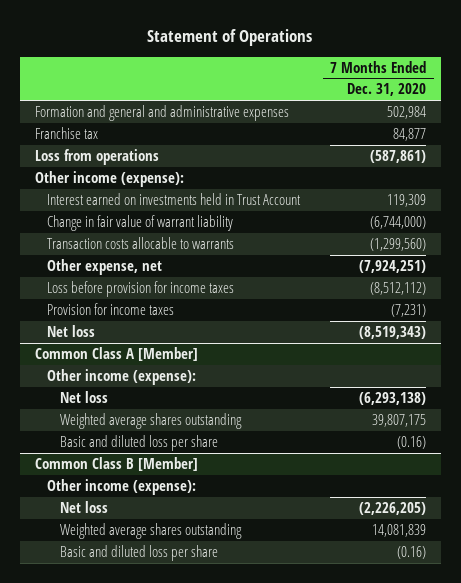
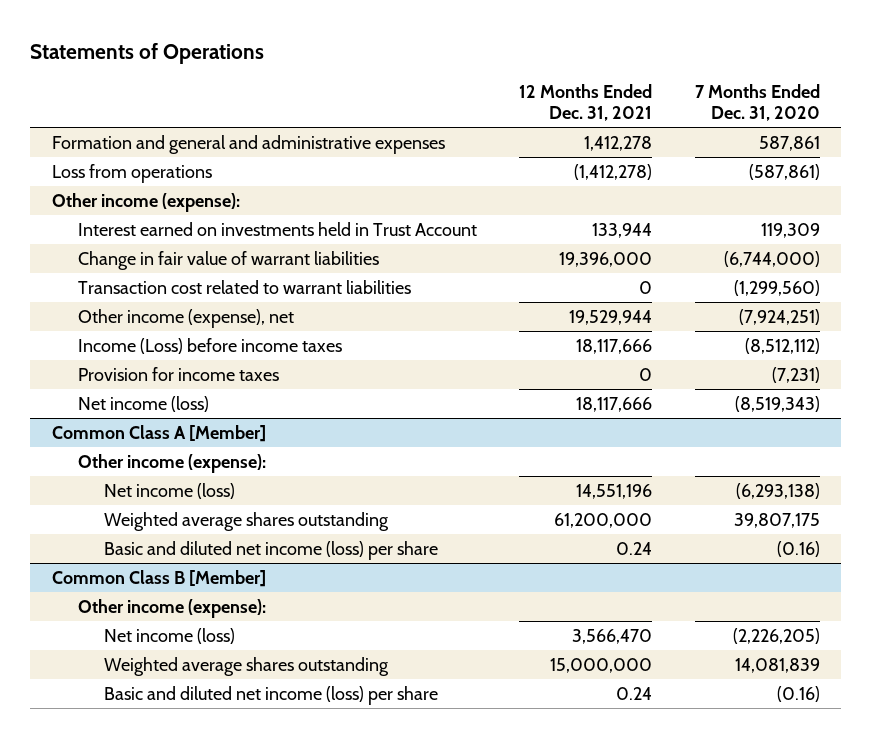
[147,29,313,47] Statement of Operations -> [30,42,265,64] Statements of Operations
none -> [519,83,653,122] 12 Months Ended Dec. 31, 2021
[34,126,98,139] Franchise tax -> none
[387,105,427,119] 502,984 -> [758,135,820,151] 587,861
[47,214,234,231] Change in fair value of warrant liability -> [77,250,379,270] Change in fair value of warrant liabilities
[47,236,235,249] Transaction costs allocable to warrants -> [77,279,411,294] Transaction cost related to warrant liabilities
[47,258,163,275] Other expense, net -> [77,308,294,328] Other income (expense), net
[47,280,235,297] Loss before provision for income taxes -> [77,337,342,354] Income (Loss) before income taxes
[47,324,96,337] Net loss -> [77,395,209,412] Net income (loss)
[59,390,108,403] Net loss -> [103,482,235,499] Net income (loss)
[59,434,218,451] Basic and diluted loss per share -> [103,540,438,560] Basic and diluted net income (loss) per share
[59,500,108,513] Net loss -> [103,627,235,644] Net income (loss)
[59,544,218,561] Basic and diluted loss per share -> [103,685,438,705] Basic and diluted net income (loss) per share

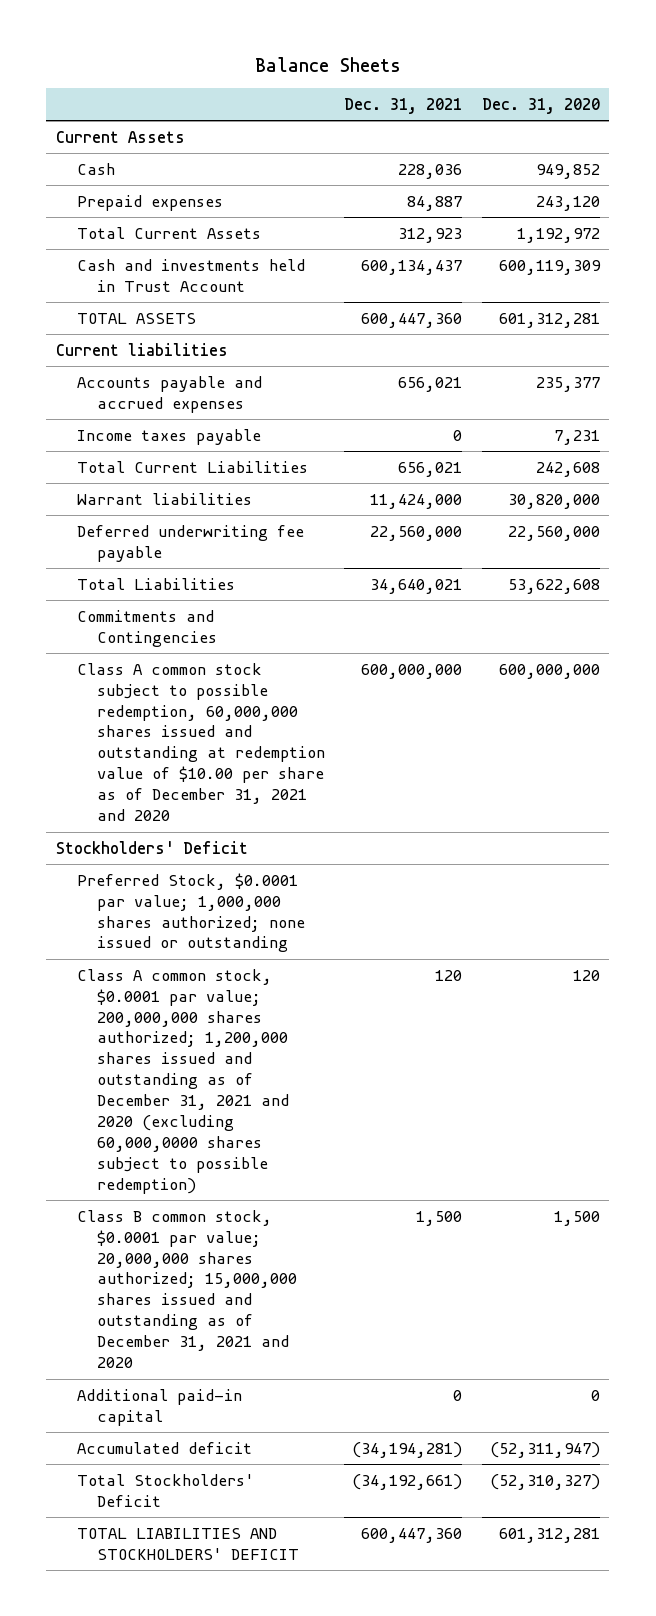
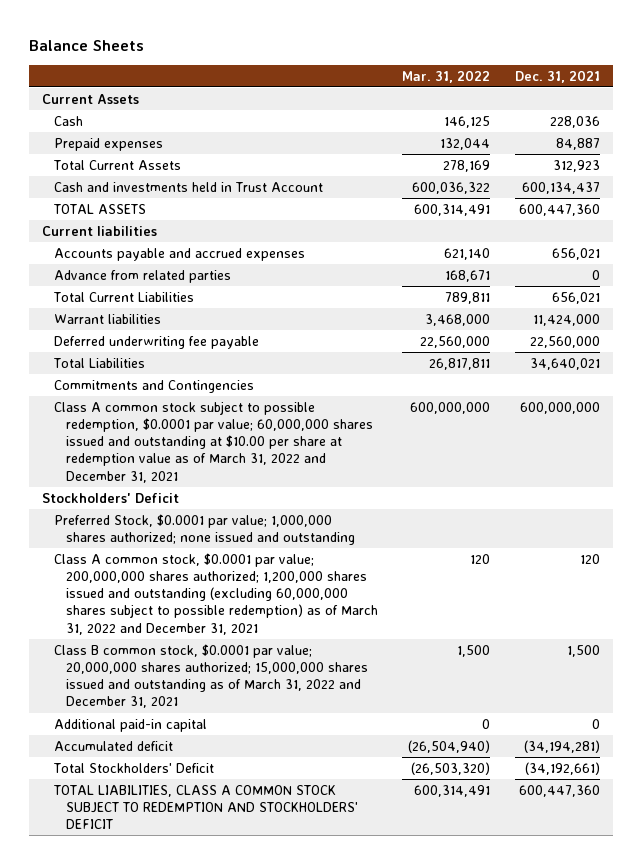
[481,97,600,114] Dec. 31, 2020 -> none
none -> [402,69,491,83] Mar. 31, 2022
[76,428,261,445] Income taxes payable -> none
none -> [53,269,231,283] Advance from related parties
[76,662,326,822] Class A common stock subject to possible redemption, 60,000,000 shares issued and outstanding at redemption value of $10.00 per share as of December 31, 2021 and 2020 -> [53,400,373,483] Class A common stock subject to possible redemption, $0.0001 par value; 60,000,000 shares issued and outstanding at $10.00 per share at redemption value as of March 31, 2022 and December 31, 2021
[76,872,306,953] Preferred Stock, $0.0001 par value; 1,000,000 shares authorized; none issued or outstanding -> [53,513,355,545] Preferred Stock, $0.0001 par value; 1,000,000 shares authorized; none issued and outstanding
[76,968,290,1195] Class A common stock, $0.0001 par value; 200,000,000 shares authorized; 1,200,000 shares issued and outstanding as of December 31, 2021 and 2020 (excluding 60,000,0000 shares subject to possible redemption) -> [53,552,378,635] Class A common stock, $0.0001 par value; 200,000,000 shares authorized; 1,200,000 shares issued and outstanding (excluding 60,000,000 shares subject to possible redemption) as of March 31, 2022 and December 31, 2021
[76,1209,298,1369] Class B common stock, $0.0001 par value; 20,000,000 shares authorized; 15,000,000 shares issued and outstanding as of December 31, 2021 and 2020 -> [53,643,368,709] Class B common stock, $0.0001 par value; 20,000,000 shares authorized; 15,000,000 shares issued and outstanding as of March 31, 2022 and December 31, 2021
[76,1527,300,1560] TOTAL LIABILITIES AND STOCKHOLDERS' DEFICIT -> [52,784,358,830] TOTAL LIABILITIES, CLASS A COMMON STOCK SUBJECT TO REDEMPTION AND STOCKHOLDERS' DEFICIT

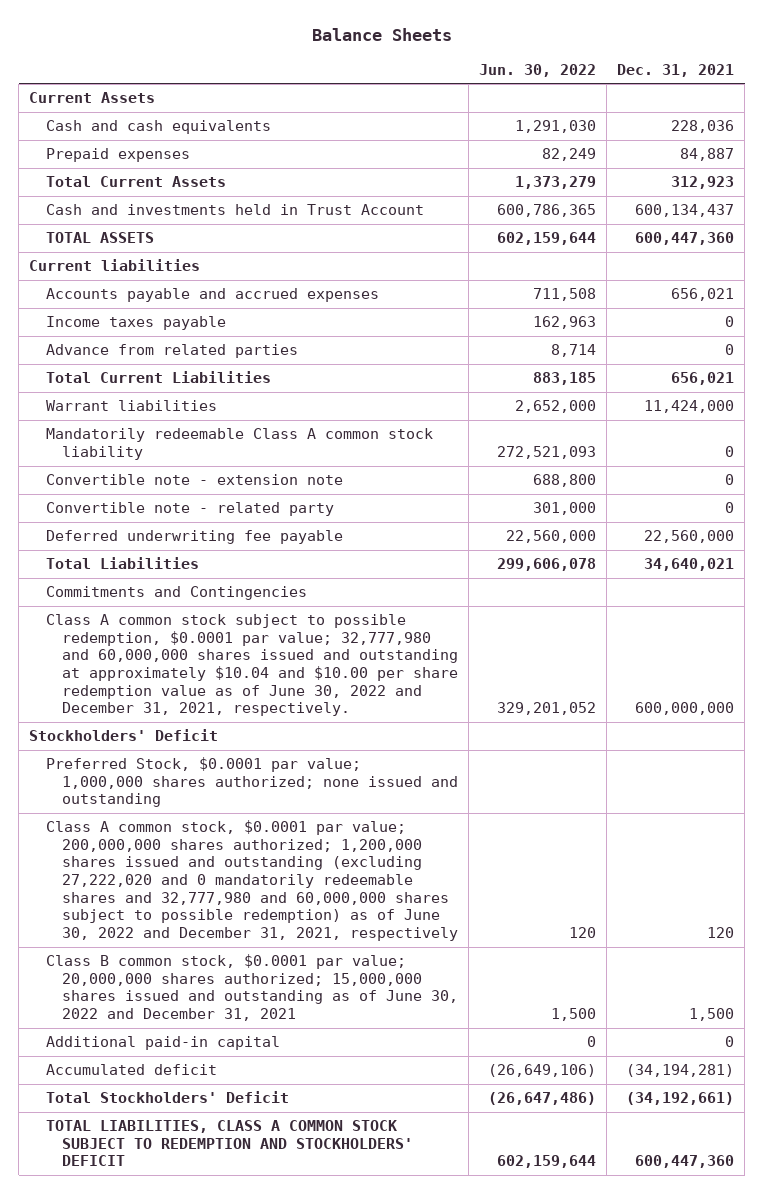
[402,69,491,83] Mar. 31, 2022 -> none
none -> [479,63,597,77] Jun. 30, 2022
[53,115,83,126] Cash -> [45,120,271,135] Cash and cash equivalents
none -> [45,316,226,331] Income taxes payable
none -> [45,428,433,460] Mandatorily redeemable Class A common stock liability
none -> [45,474,343,486] Convertible note - extension note
none -> [45,502,334,517] Convertible note - related party
[53,400,373,483] Class A common stock subject to possible redemption, $0.0001 par value; 60,000,000 shares issued and outstanding at $10.00 per share at redemption value as of March 31, 2022 and December 31, 2021 -> [45,614,459,717] Class A common stock subject to possible redemption, $0.0001 par value; 32,777,980 and 60,000,000 shares issued and outstanding at approximately $10.04 and $10.00 per share redemption value as of June 30, 2022 and December 31, 2021, respectively.
[53,552,378,635] Class A common stock, $0.0001 par value; 200,000,000 shares authorized; 1,200,000 shares issued and outstanding (excluding 60,000,000 shares subject to possible redemption) as of March 31, 2022 and December 31, 2021 -> [45,820,459,941] Class A common stock, $0.0001 par value; 200,000,000 shares authorized; 1,200,000 shares issued and outstanding (excluding 27,222,020 and 0 mandatorily redeemable shares and 32,777,980 and 60,000,000 shares subject to possible redemption) as of June 30, 2022 and December 31, 2021, respectively
[53,643,368,709] Class B common stock, $0.0001 par value; 20,000,000 shares authorized; 15,000,000 shares issued and outstanding as of March 31, 2022 and December 31, 2021 -> [45,954,459,1022] Class B common stock, $0.0001 par value; 20,000,000 shares authorized; 15,000,000 shares issued and outstanding as of June 30, 2022 and December 31, 2021

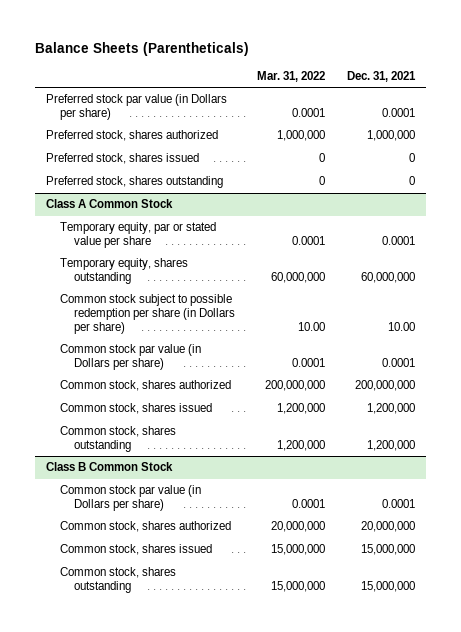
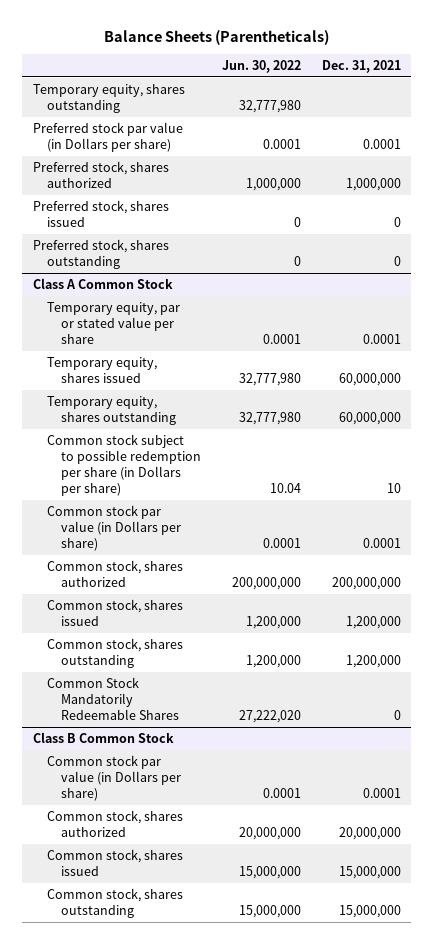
[257,70,326,82] Mar. 31, 2022 -> none
none -> [221,60,301,74] Jun. 30, 2022
none -> [32,83,185,114] Temporary equity, shares outstanding
none -> [46,356,157,384] Temporary equity, shares issued
[388,321,416,331] 10.00 -> [386,483,401,494] 10
none -> [46,676,179,721] Common Stock Mandatorily Redeemable Shares

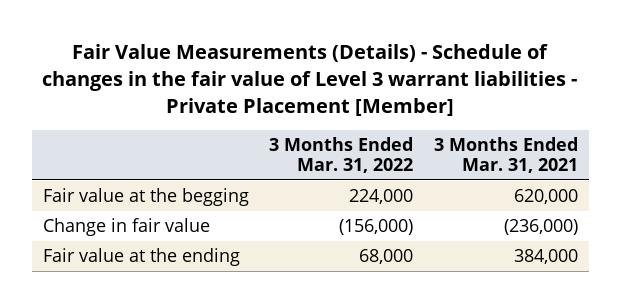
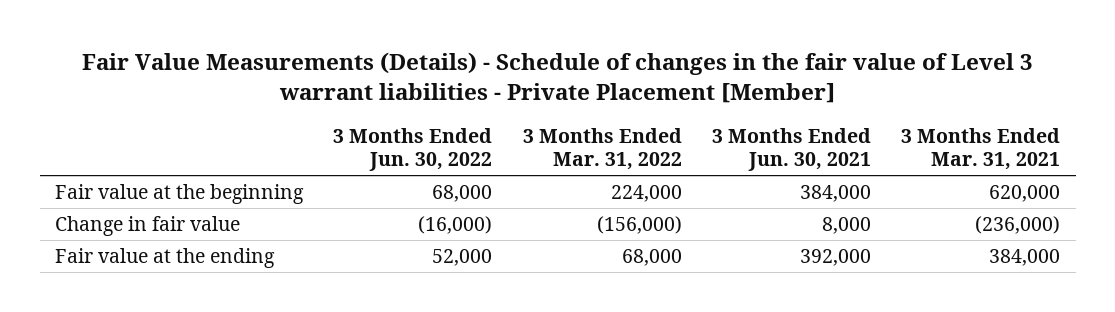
none -> [333,127,493,172] 3 Months Ended Jun. 30, 2022
none -> [712,127,872,172] 3 Months Ended Jun. 30, 2021
[42,188,249,207] Fair value at the begging -> [54,183,304,204] Fair value at the beginning

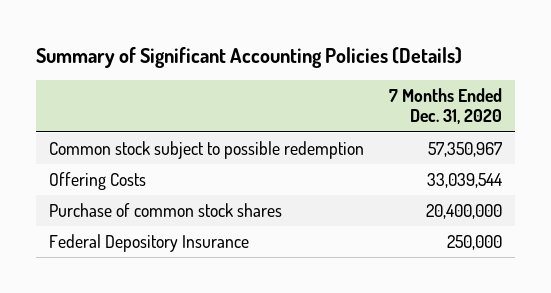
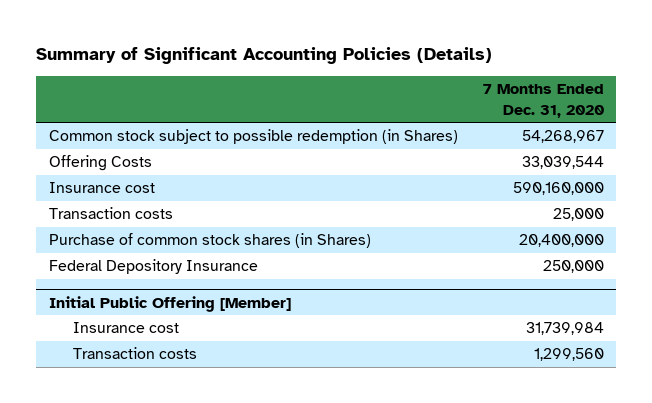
[48,140,364,159] Common stock subject to possible redemption -> [48,129,458,145] Common stock subject to possible redemption (in Shares)
[428,141,503,157] 57,350,967 -> [521,130,604,144] 54,268,967
none -> [48,182,155,194] Insurance cost
none -> [48,207,173,220] Transaction costs
[48,202,282,217] Purchase of common stock shares -> [48,233,371,249] Purchase of common stock shares (in Shares)
none -> [48,295,291,312] Initial Public Offering [Member]
none -> [72,322,179,334] Insurance cost
none -> [72,347,197,360] Transaction costs

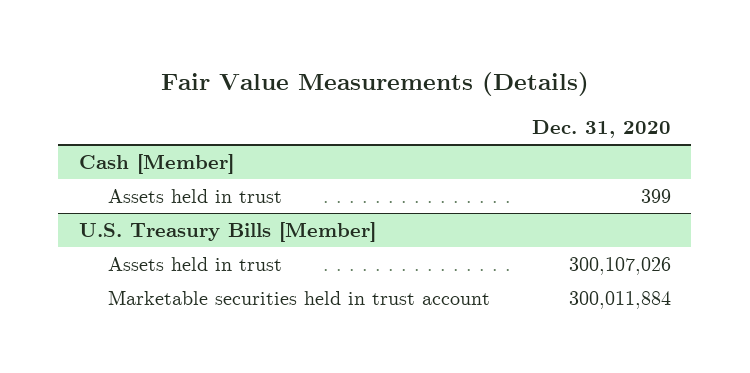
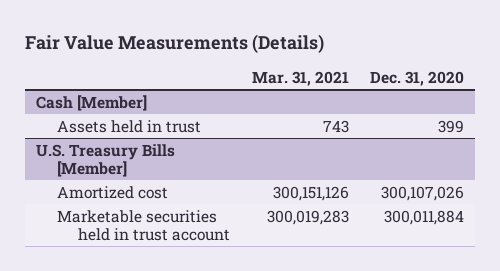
none -> [251,70,349,86] Mar. 31, 2021
[107,257,282,272] Assets held in trust -> [57,185,169,199] Amortized cost

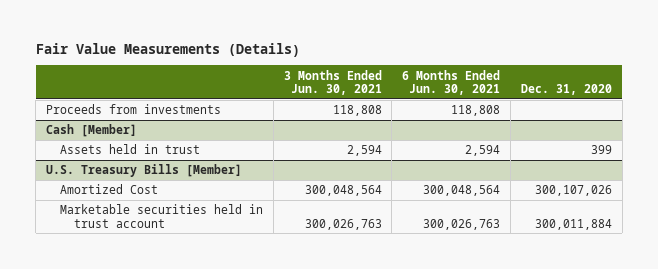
[251,70,349,86] Mar. 31, 2021 -> none
none -> [283,69,382,96] 3 Months Ended Jun. 30, 2021
none -> [402,69,501,96] 6 Months Ended Jun. 30, 2021
none -> [45,104,221,115] Proceeds from investments
[57,185,169,199] Amortized cost -> [60,184,159,195] Amortized Cost

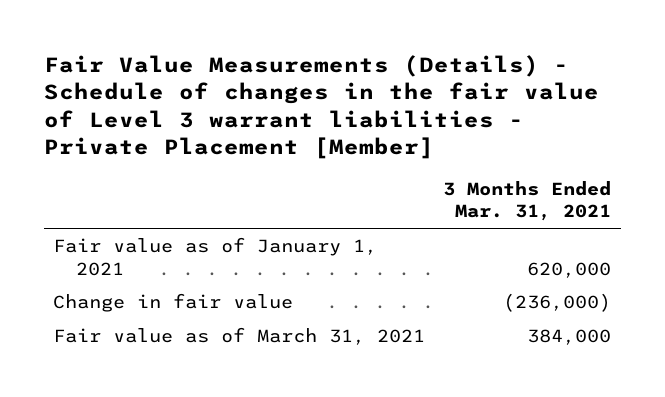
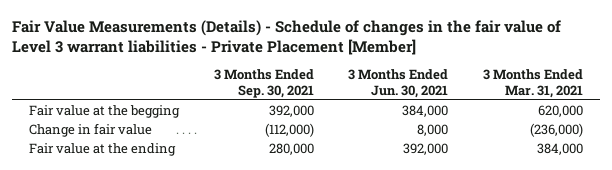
none -> [213,69,314,98] 3 Months Ended Sep. 30, 2021
none -> [348,69,449,98] 3 Months Ended Jun. 30, 2021
[53,237,378,276] Fair value as of January 1, 2021 -> [29,105,181,119] Fair value at the begging
[53,327,426,346] Fair value as of March 31, 2021 -> [29,143,177,157] Fair value at the ending

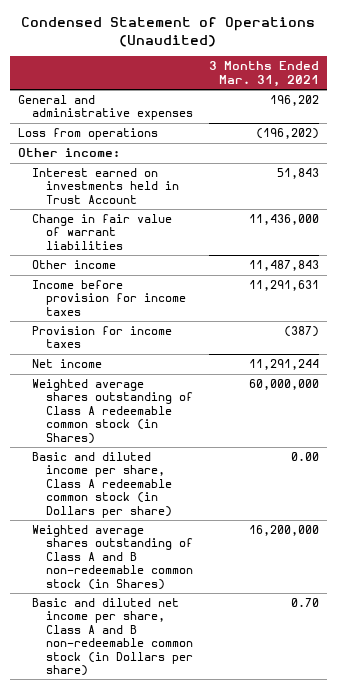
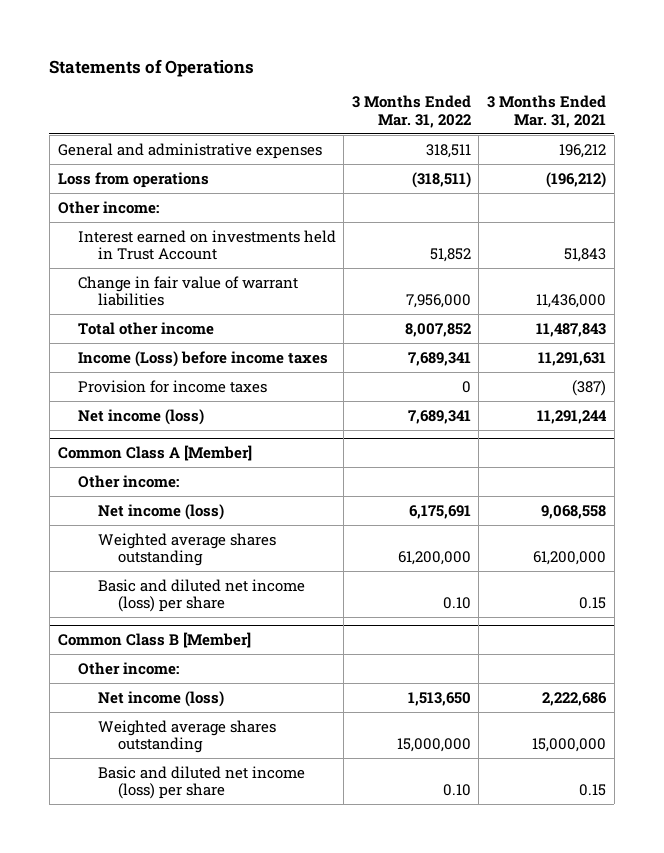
[21,17,316,47] Condensed Statement of Operations (Unaudited) -> [49,58,255,77] Statements of Operations
none -> [351,95,471,128] 3 Months Ended Mar. 31, 2022
[270,95,320,107] 196,202 -> [558,143,606,158] 196,212
[256,128,320,140] (196,202) -> [545,171,606,188] (196,212)
[31,260,116,270] Other income -> [77,321,214,335] Total other income
[31,280,187,316] Income before provision for income taxes -> [77,350,328,367] Income (Loss) before income taxes
[31,525,194,590] Weighted average shares outstanding of Class A and B non-redeemable common stock (in Shares) -> none
[31,598,194,676] Basic and diluted net income per share, Class A and B non-redeemable common stock (in Dollars per share) -> none
[31,359,102,369] Net income -> [77,408,204,425] Net income (loss)
none -> [57,445,252,462] Common Class A [Member]
none -> [77,474,179,488] Other income:
none -> [97,503,224,520] Net income (loss)
[31,379,194,444] Weighted average shares outstanding of Class A redeemable common stock (in Shares) -> [97,532,276,567] Weighted average shares outstanding
[249,379,320,391] 60,000,000 -> [532,551,606,566] 61,200,000
[31,452,173,518] Basic and diluted income per share, Class A redeemable common stock (in Dollars per share) -> [97,578,305,613] Basic and diluted net income (loss) per share
[291,452,320,462] 0.00 -> [578,597,606,610] 0.15
none -> [57,632,251,649] Common Class B [Member]
none -> [77,661,179,675] Other income:
none -> [97,690,224,707] Net income (loss)
none -> [97,719,276,754] Weighted average shares outstanding
none -> [97,765,305,800] Basic and diluted net income (loss) per share

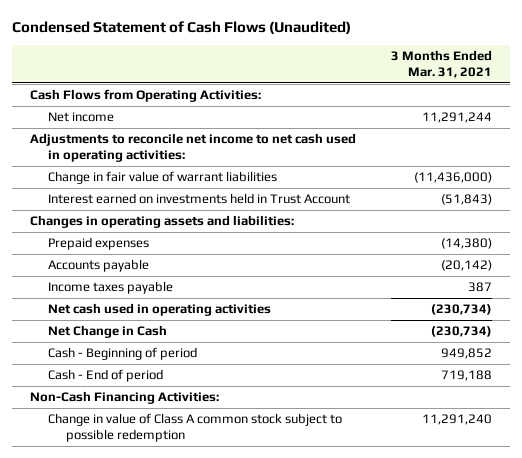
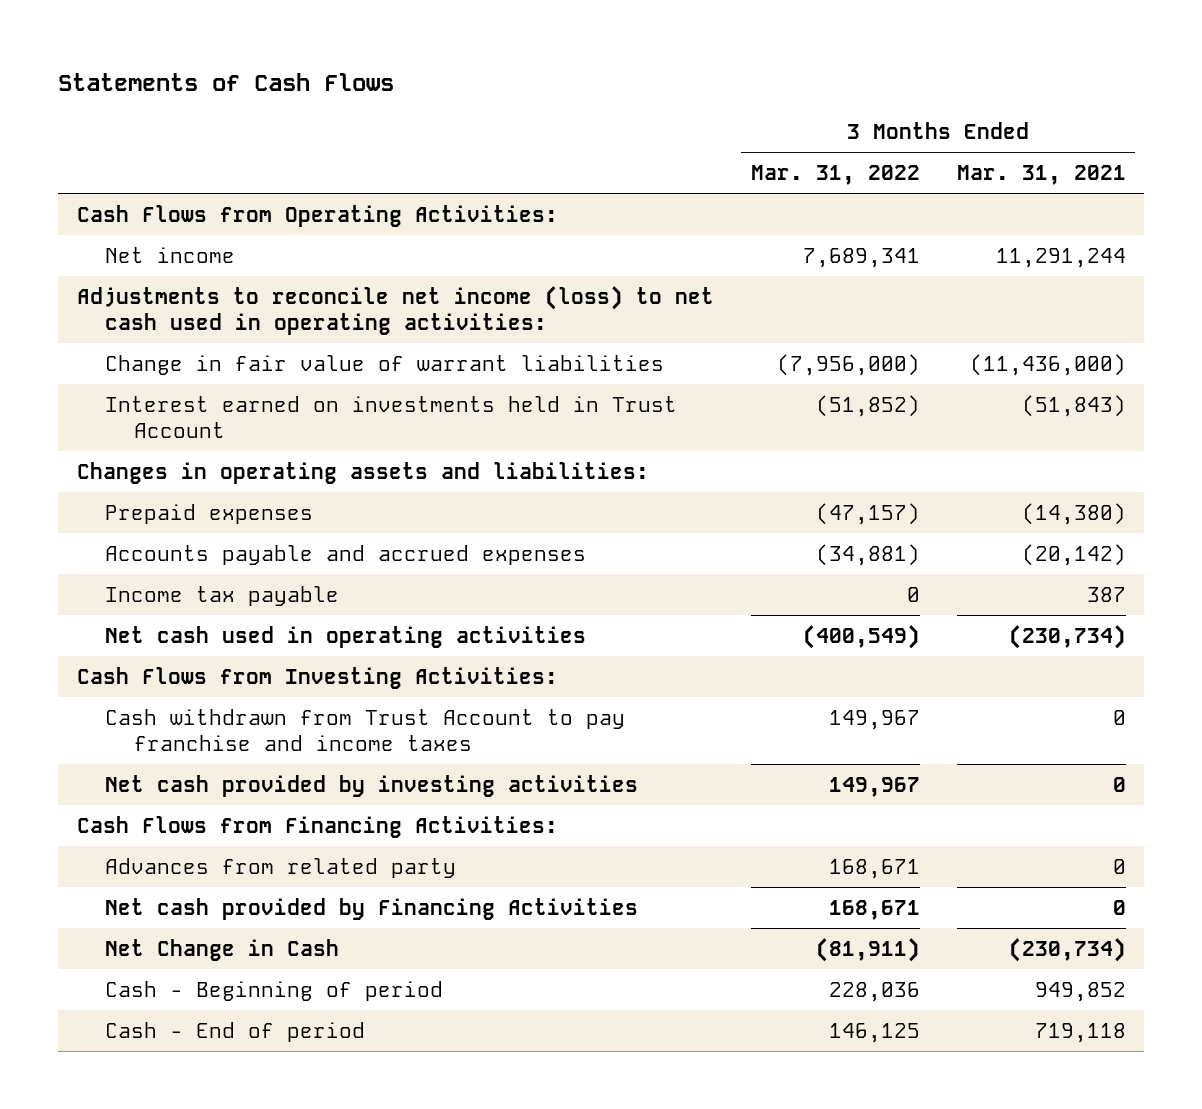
[12,21,352,35] Condensed Statement of Cash Flows (Unaudited) -> [58,72,395,91] Statements of Cash Flows
none -> [750,165,920,186] Mar. 31, 2022
[29,133,356,163] Adjustments to reconcile net income to net cash used in operating activities: -> [76,285,714,335] Adjustments to reconcile net income (loss) to net cash used in operating activities:
[47,259,149,273] Accounts payable -> [105,544,587,565] Accounts payable and accrued expenses
[47,281,173,295] Income taxes payable -> [105,585,340,606] Income tax payable
none -> [76,666,558,689] Cash Flows from Investing Activities:
none -> [105,708,626,751] Cash withdrawn from Trust Account to pay franchise and income taxes
none -> [105,774,639,797] Net cash provided by investing activities
none -> [76,815,558,838] Cash Flows from Financing Activities:
none -> [105,857,457,878] Advances from related party
none -> [105,897,639,920] Net cash provided by Financing Activities
[29,391,219,405] Non-Cash Financing Activities: -> none
[47,413,342,443] Change in value of Class A common stock subject to possible redemption -> none
[441,370,493,382] 719,188 -> [1034,1022,1126,1043] 719,118

